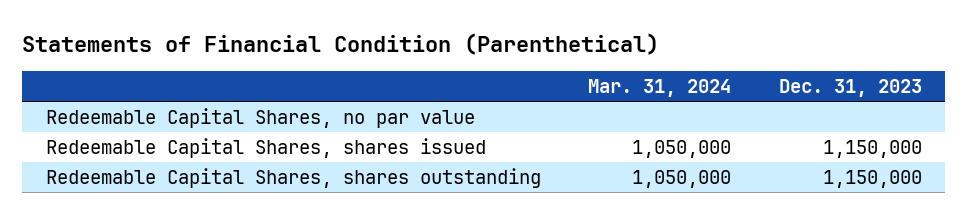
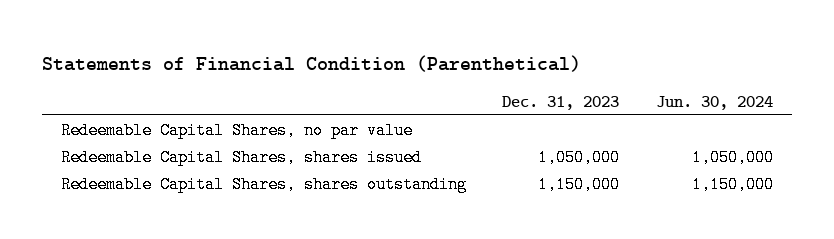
[588,79,732,98] Mar. 31, 2024 -> none
none -> [656,95,774,110] Jun. 30, 2024
[822,140,922,159] 1,150,000 -> [538,148,621,166] 1,050,000

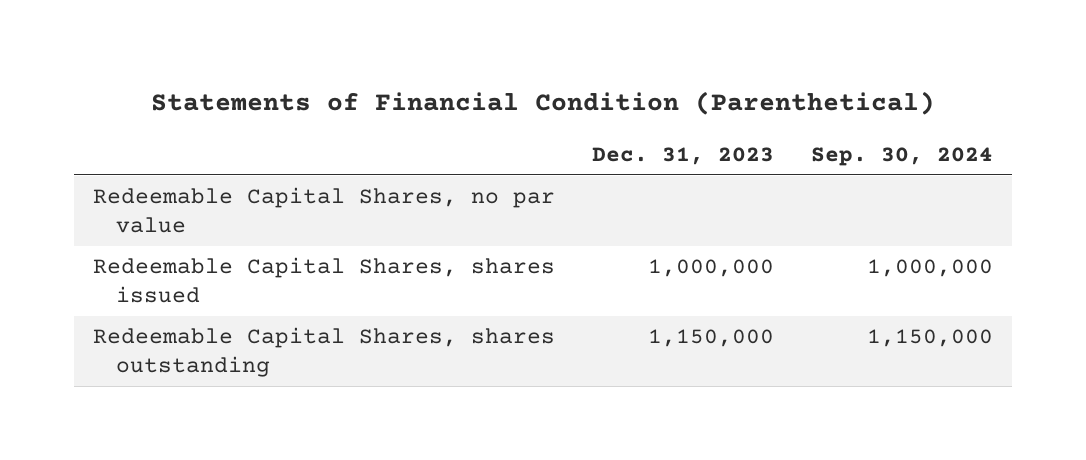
[656,95,774,110] Jun. 30, 2024 -> none
none -> [810,146,993,166] Sep. 30, 2024
[538,148,621,166] 1,050,000 -> [647,259,774,278] 1,000,000

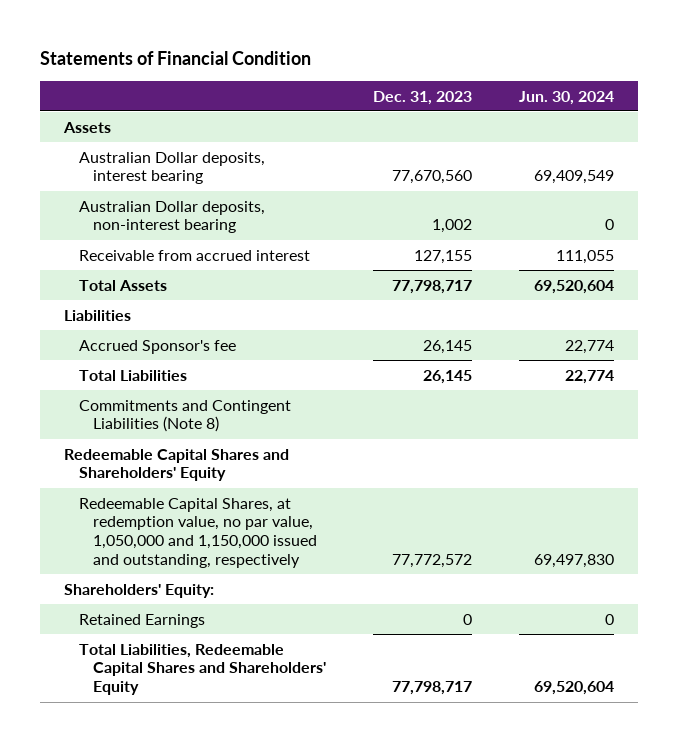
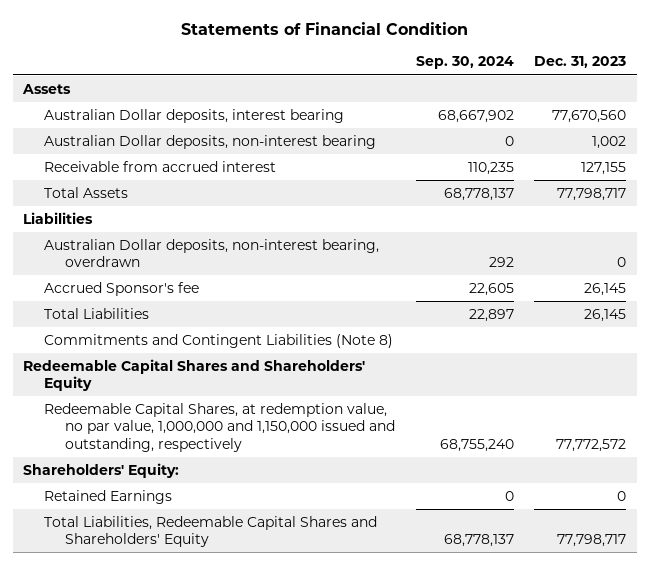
[519,90,615,105] Jun. 30, 2024 -> none
none -> [415,56,514,70] Sep. 30, 2024
none -> [44,238,380,268] Australian Dollar deposits, non-interest bearing, overdrawn
[78,497,318,568] Redeemable Capital Shares, at redemption value, no par value, 1,050,000 and 1,150,000 issued and outstanding, respectively -> [44,402,396,452] Redeemable Capital Shares, at redemption value, no par value, 1,000,000 and 1,150,000 issued and outstanding, respectively

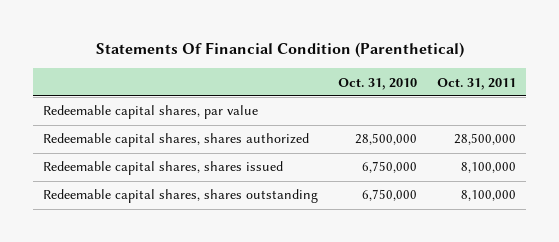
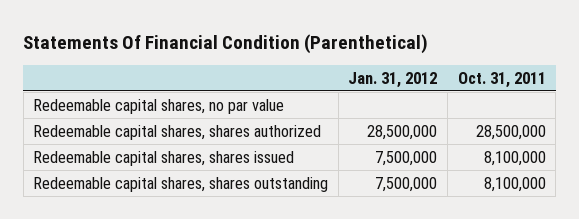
[338,77,418,90] Oct. 31, 2010 -> none
none -> [348,71,438,88] Jan. 31, 2012
[42,105,258,120] Redeemable capital shares, par value -> [33,98,285,114] Redeemable capital shares, no par value

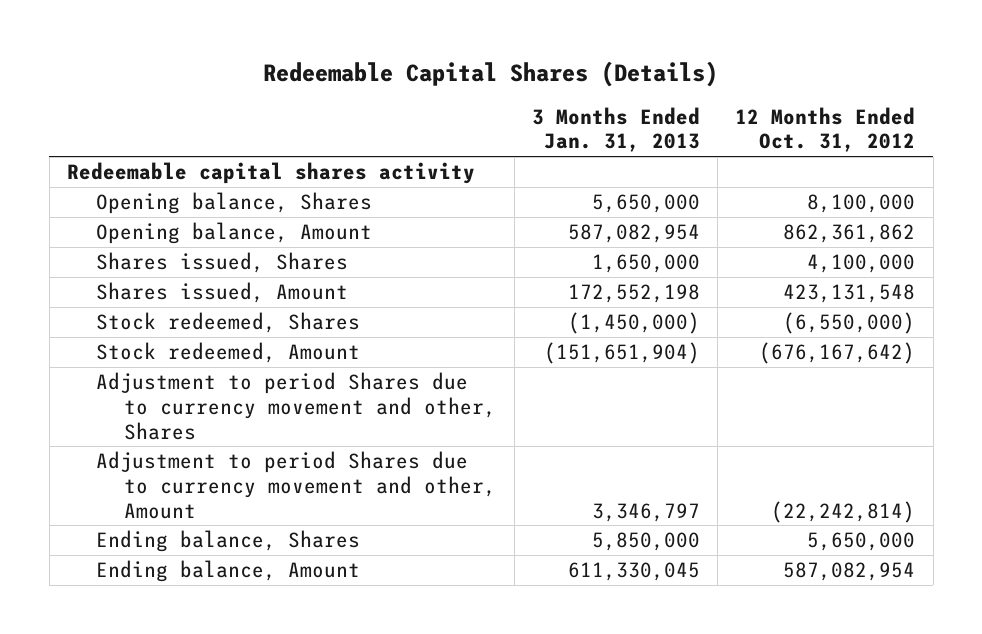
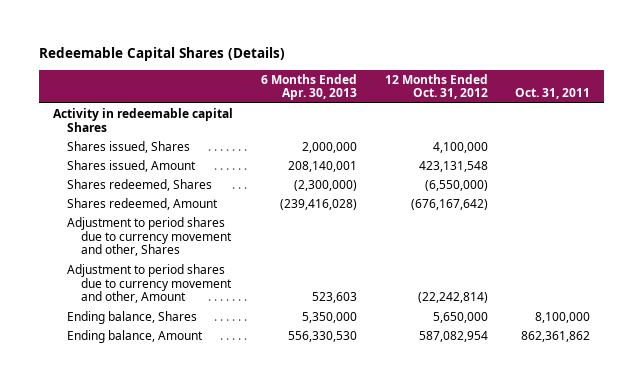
[531,106,700,153] 3 Months Ended Jan. 31, 2013 -> none
none -> [260,73,357,101] 6 Months Ended Apr. 30, 2013
none -> [515,88,591,100] Oct. 31, 2011
[95,192,372,215] Opening balance, Shares -> none
[95,222,372,245] Opening balance, Amount -> none
[66,162,475,185] Redeemable capital shares activity -> [53,107,234,132] Activity in redeemable capital Shares
[95,312,360,334] Stock redeemed, Shares -> [66,178,212,191] Shares redeemed, Shares
[95,342,360,364] Stock redeemed, Amount -> [66,197,218,210] Shares redeemed, Amount
[95,372,497,440] Adjustment to period Shares due to currency movement and other, Shares -> [66,216,232,257] Adjustment to period shares due to currency movement and other, Shares
[95,451,497,519] Adjustment to period Shares due to currency movement and other, Amount -> [66,263,232,304] Adjustment to period shares due to currency movement and other, Amount

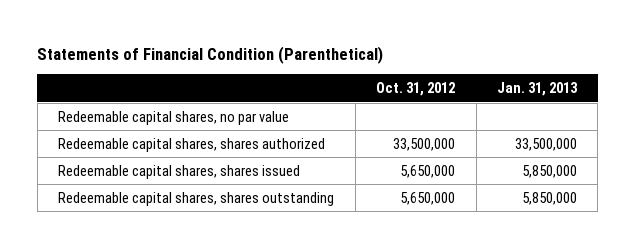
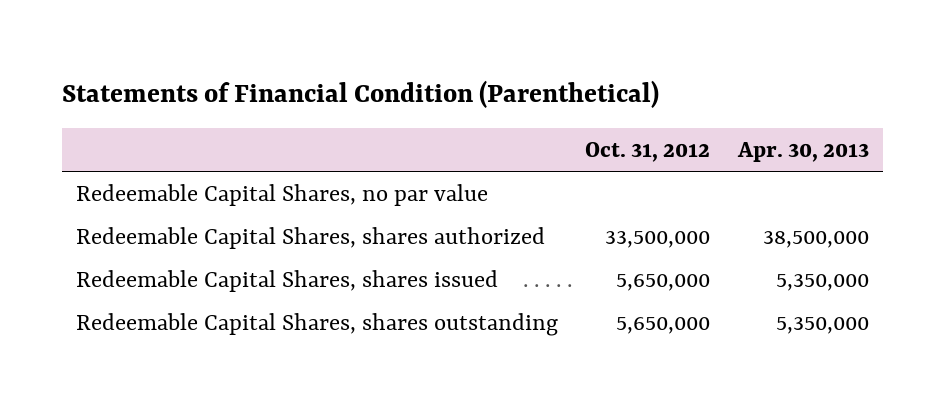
[496,82,578,97] Jan. 31, 2013 -> none
none -> [737,142,870,163] Apr. 30, 2013
[58,110,290,125] Redeemable capital shares, no par value -> [75,184,488,207] Redeemable Capital Shares, no par value
[58,137,326,152] Redeemable capital shares, shares authorized -> [75,227,545,250] Redeemable Capital Shares, shares authorized
[58,164,301,179] Redeemable capital shares, shares issued -> [75,270,498,293] Redeemable Capital Shares, shares issued
[58,191,335,206] Redeemable capital shares, shares outstanding -> [75,313,558,337] Redeemable Capital Shares, shares outstanding

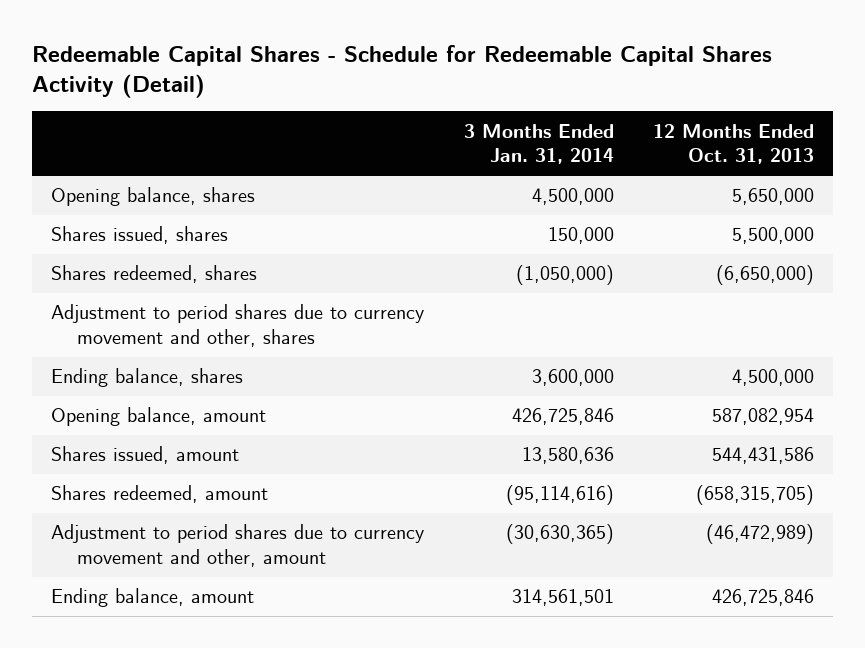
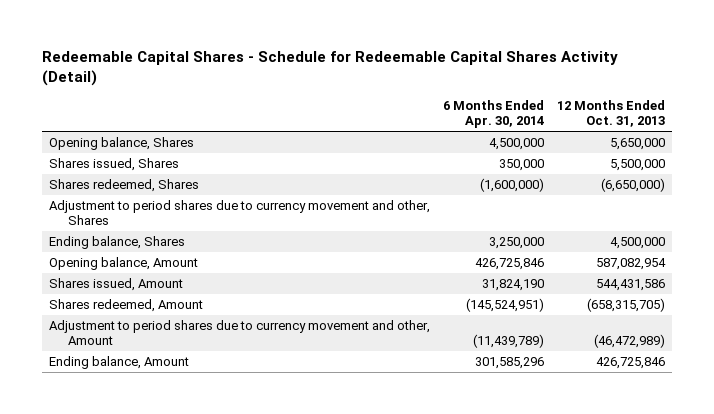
[463,123,614,165] 3 Months Ended Jan. 31, 2014 -> none
none -> [443,100,545,129] 6 Months Ended Apr. 30, 2014
[51,187,256,207] Opening balance, shares -> [48,137,194,151] Opening balance, Shares
[51,226,229,245] Shares issued, shares -> [48,158,179,172] Shares issued, Shares
[51,265,258,284] Shares redeemed, shares -> [48,179,199,193] Shares redeemed, Shares
[51,304,425,347] Adjustment to period shares due to currency movement and other, shares -> [48,200,430,225] Adjustment to period shares due to currency movement and other, Shares
[51,368,244,388] Ending balance, shares -> [48,236,185,250] Ending balance, Shares
[51,407,267,427] Opening balance, amount -> [48,257,198,271] Opening balance, Amount
[51,446,240,465] Shares issued, amount -> [48,278,183,292] Shares issued, Amount
[51,485,269,504] Shares redeemed, amount -> [48,299,203,313] Shares redeemed, Amount
[51,524,425,567] Adjustment to period shares due to currency movement and other, amount -> [48,320,430,345] Adjustment to period shares due to currency movement and other, Amount
[51,588,255,608] Ending balance, amount -> [48,356,189,370] Ending balance, Amount

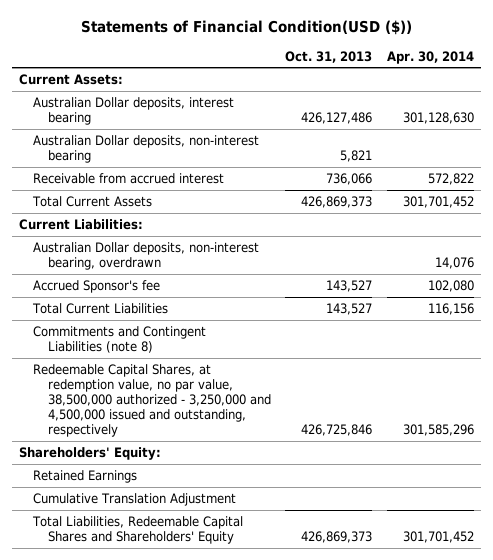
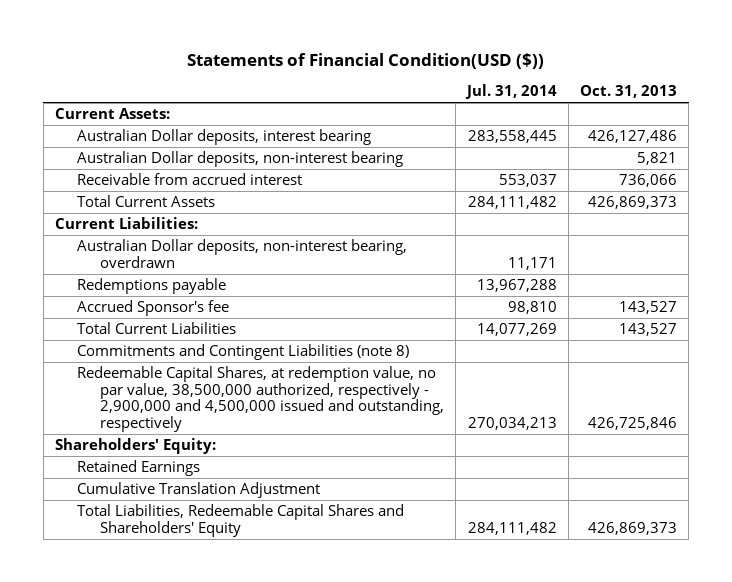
[386,50,474,64] Apr. 30, 2014 -> none
none -> [464,84,557,100] Jul. 31, 2014
none -> [77,278,227,295] Redemptions payable
[33,364,271,438] Redeemable Capital Shares, at redemption value, no par value, 38,500,000 authorized - 3,250,000 and 4,500,000 issued and outstanding, respectively -> [77,366,444,433] Redeemable Capital Shares, at redemption value, no par value, 38,500,000 authorized, respectively - 2,900,000 and 4,500,000 issued and outstanding, respectively

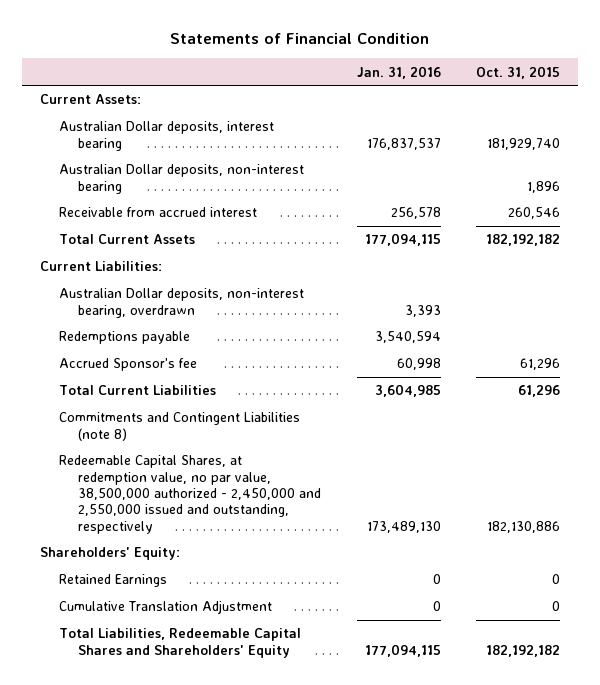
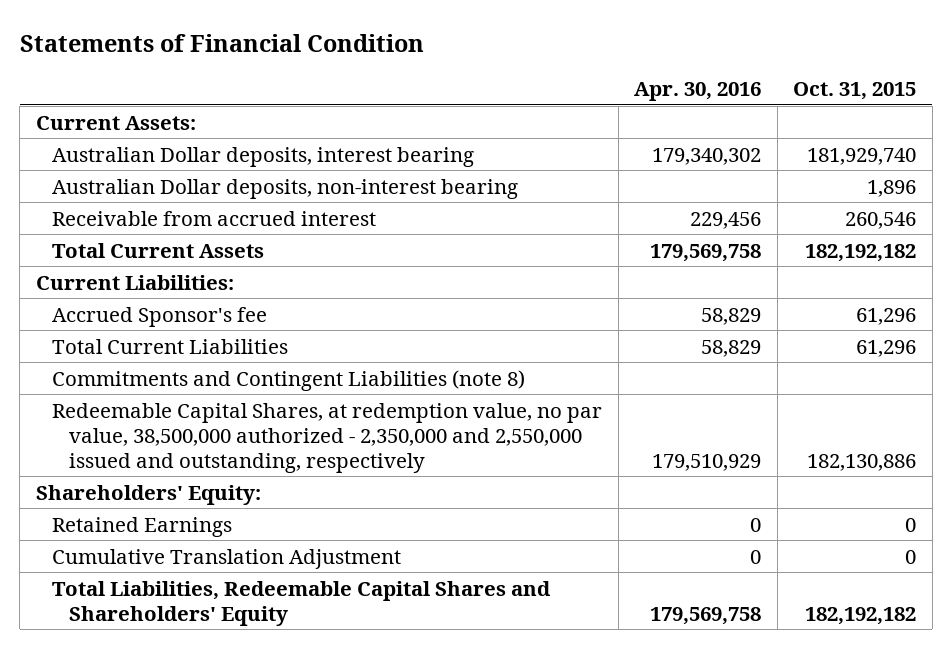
[356,65,441,79] Jan. 31, 2016 -> none
none -> [634,81,762,101] Apr. 30, 2016
[59,288,305,318] Australian Dollar deposits, non-interest bearing, overdrawn -> none
[59,331,191,345] Redemptions payable -> none
[59,455,322,534] Redeemable Capital Shares, at redemption value, no par value, 38,500,000 authorized - 2,450,000 and 2,550,000 issued and outstanding, respectively -> [52,402,603,473] Redeemable Capital Shares, at redemption value, no par value, 38,500,000 authorized - 2,350,000 and 2,550,000 issued and outstanding, respectively

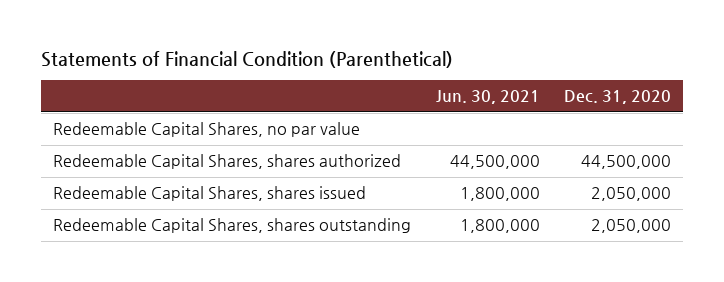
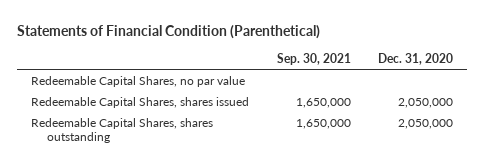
[435,90,540,105] Jun. 30, 2021 -> none
none -> [276,53,351,66] Sep. 30, 2021
[53,154,402,170] Redeemable Capital Shares, shares authorized -> none

